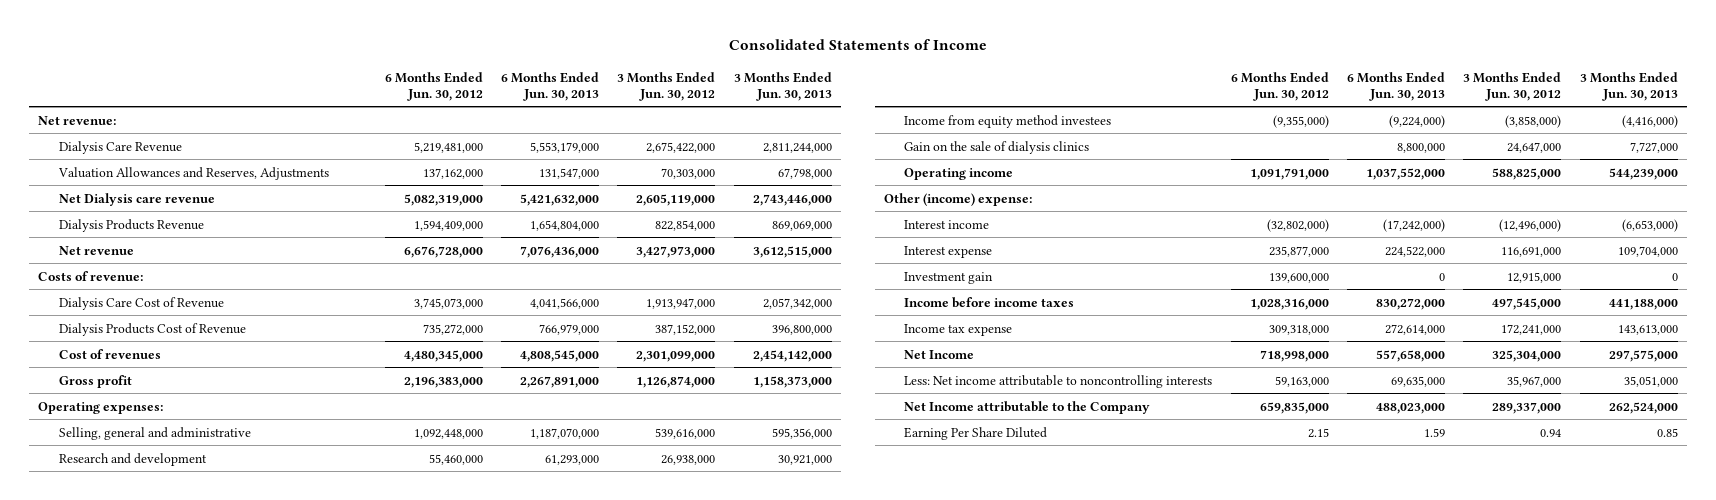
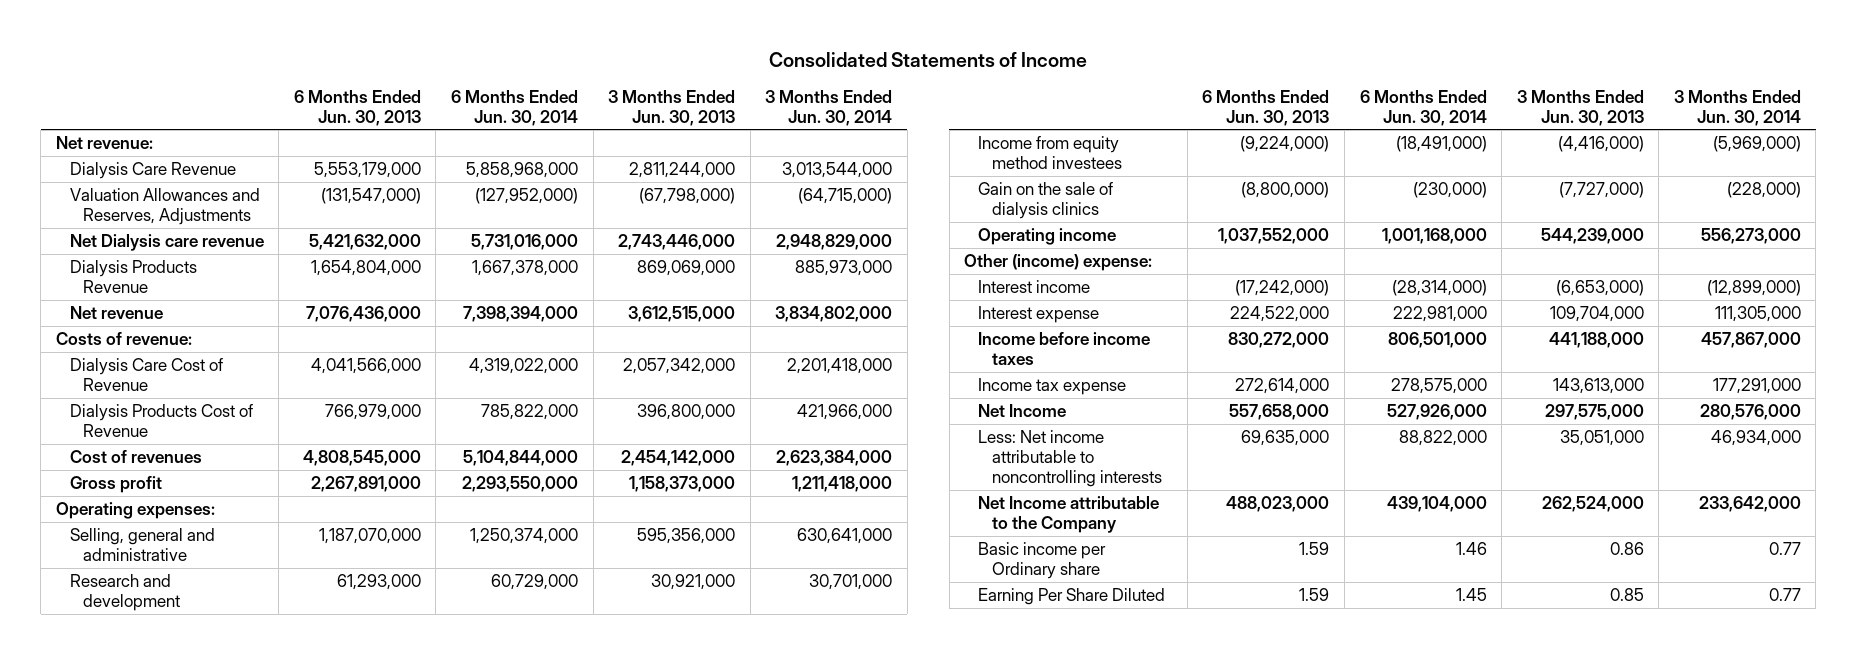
[384,71,483,101] 6 Months Ended Jun. 30, 2012 -> none
[617,71,716,101] 3 Months Ended Jun. 30, 2012 -> none
none -> [450,89,578,126] 6 Months Ended Jun. 30, 2014
none -> [765,89,893,126] 3 Months Ended Jun. 30, 2014
[539,167,600,179] 131,547,000 -> [320,187,421,204] (131,547,000)
[777,167,832,179] 67,798,000 -> [639,187,736,204] (67,798,000)
[1396,142,1445,153] 8,800,000 -> [1241,181,1330,198] (8,800,000)
[1629,141,1678,153] 7,727,000 -> [1558,181,1644,198] (7,727,000)
[904,271,994,284] Investment gain -> none
none -> [978,541,1107,580] Basic income per Ordinary share

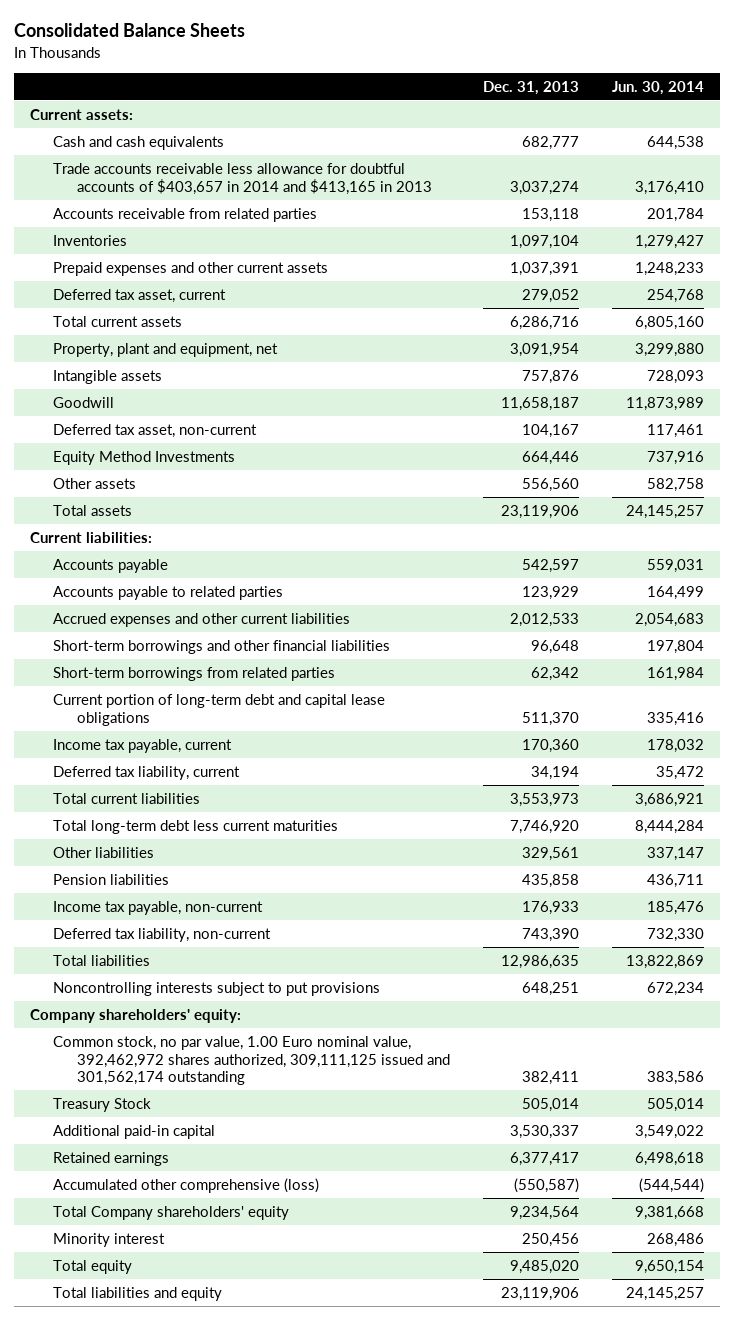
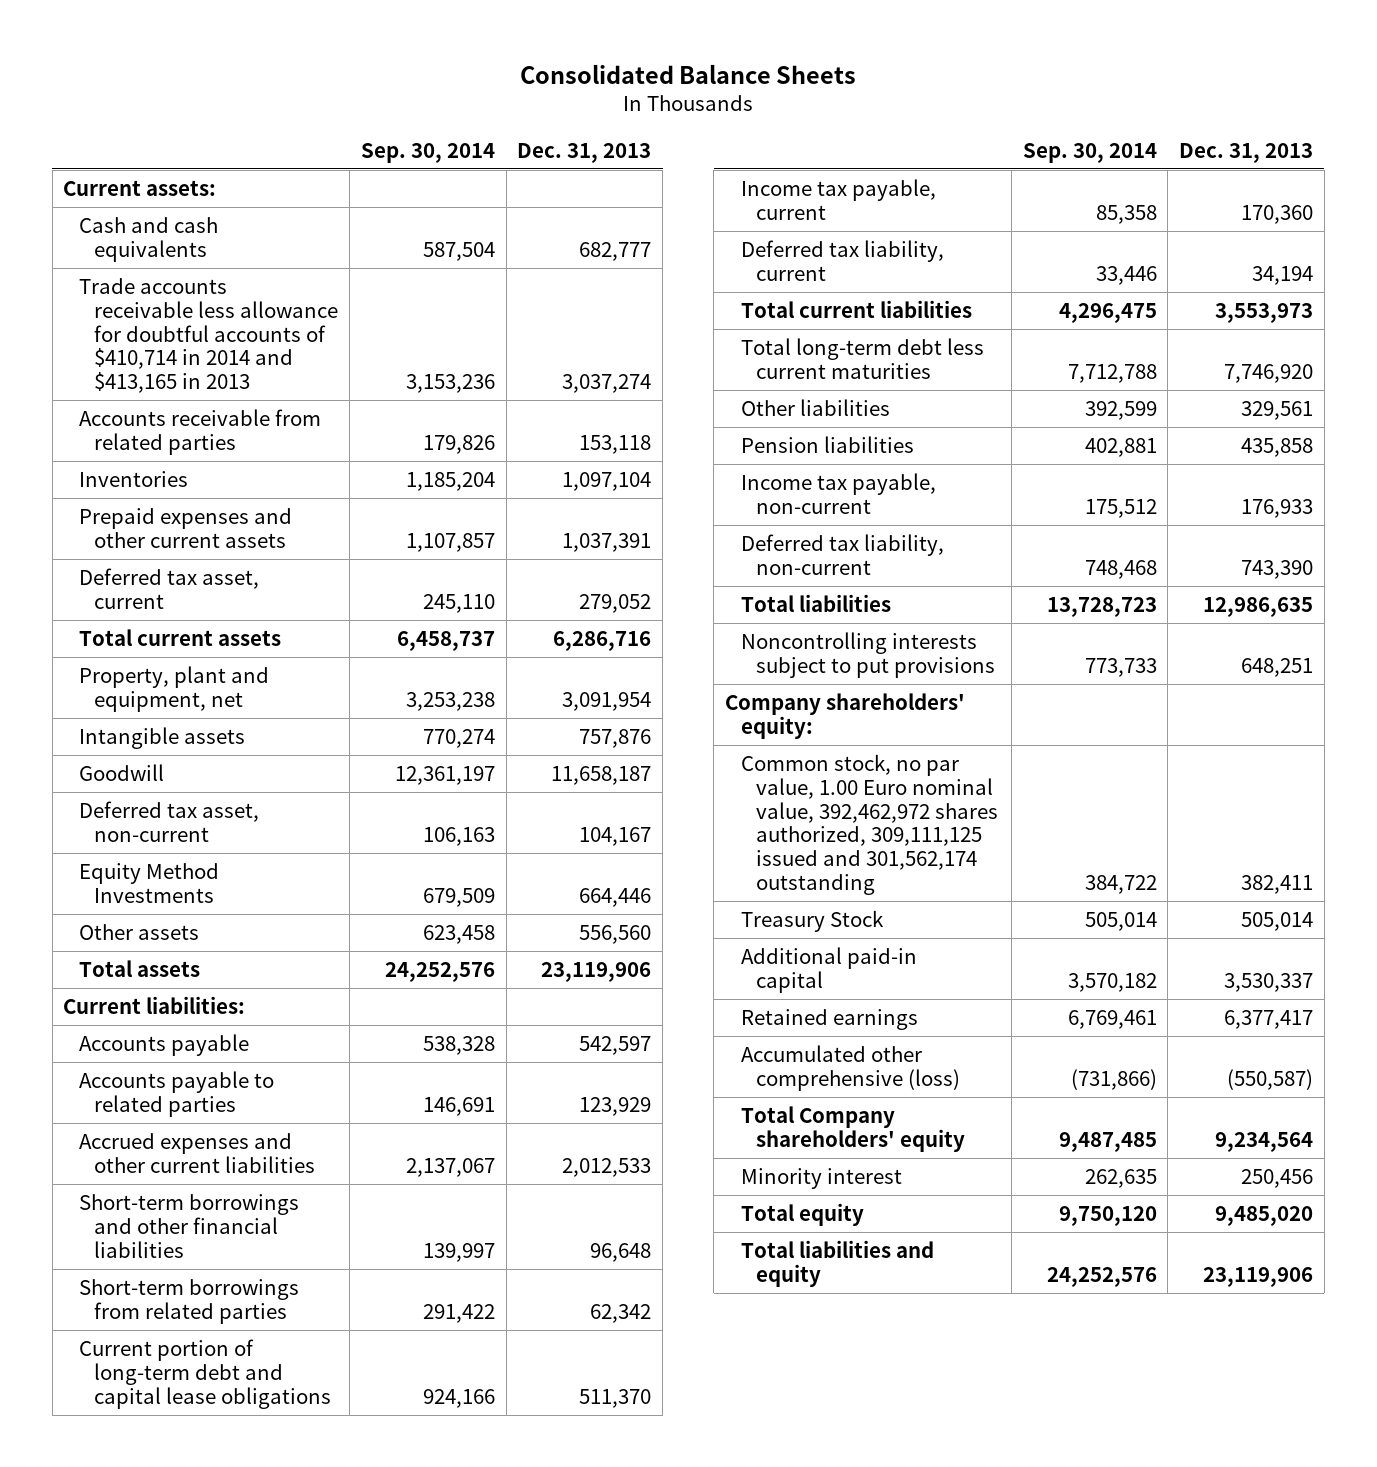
[611,80,704,95] Jun. 30, 2014 -> none
none -> [360,142,495,163] Sep. 30, 2014
[53,162,432,195] Trade accounts receivable less allowance for doubtful accounts of $403,657 in 2014 and $413,165 in 2013 -> [78,278,339,394] Trade accounts receivable less allowance for doubtful accounts of $410,714 in 2014 and $413,165 in 2013

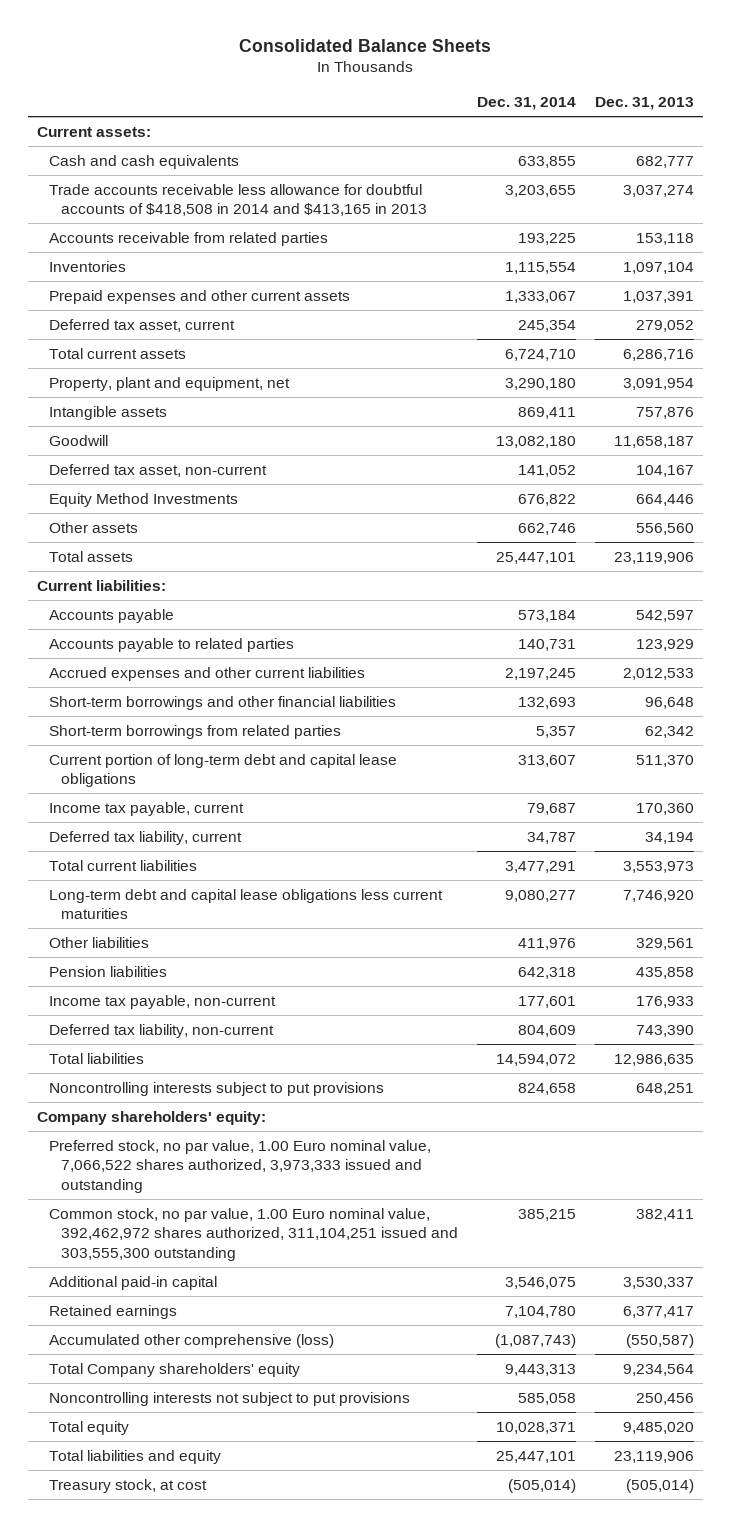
[360,142,495,163] Sep. 30, 2014 -> none
none -> [476,97,576,111] Dec. 31, 2014
[78,278,339,394] Trade accounts receivable less allowance for doubtful accounts of $410,714 in 2014 and $413,165 in 2013 -> [48,183,427,217] Trade accounts receivable less allowance for doubtful accounts of $418,508 in 2014 and $413,165 in 2013
[740,338,984,379] Total long-term debt less current maturities -> [48,888,443,920] Long-term debt and capital lease obligations less current maturities
[740,910,884,933] Treasury Stock -> none
none -> [48,1139,431,1194] Preferred stock, no par value, 1.00 Euro nominal value, 7,066,522 shares authorized, 3,973,333 issued and outstanding
[740,754,999,895] Common stock, no par value, 1.00 Euro nominal value, 392,462,972 shares authorized, 309,111,125 issued and 301,562,174 outstanding -> [48,1207,458,1262] Common stock, no par value, 1.00 Euro nominal value, 392,462,972 shares authorized, 311,104,251 issued and 303,555,300 outstanding
[740,1168,902,1190] Minority interest -> [48,1391,410,1406] Noncontrolling interests not subject to put provisions
none -> [48,1478,207,1493] Treasury stock, at cost

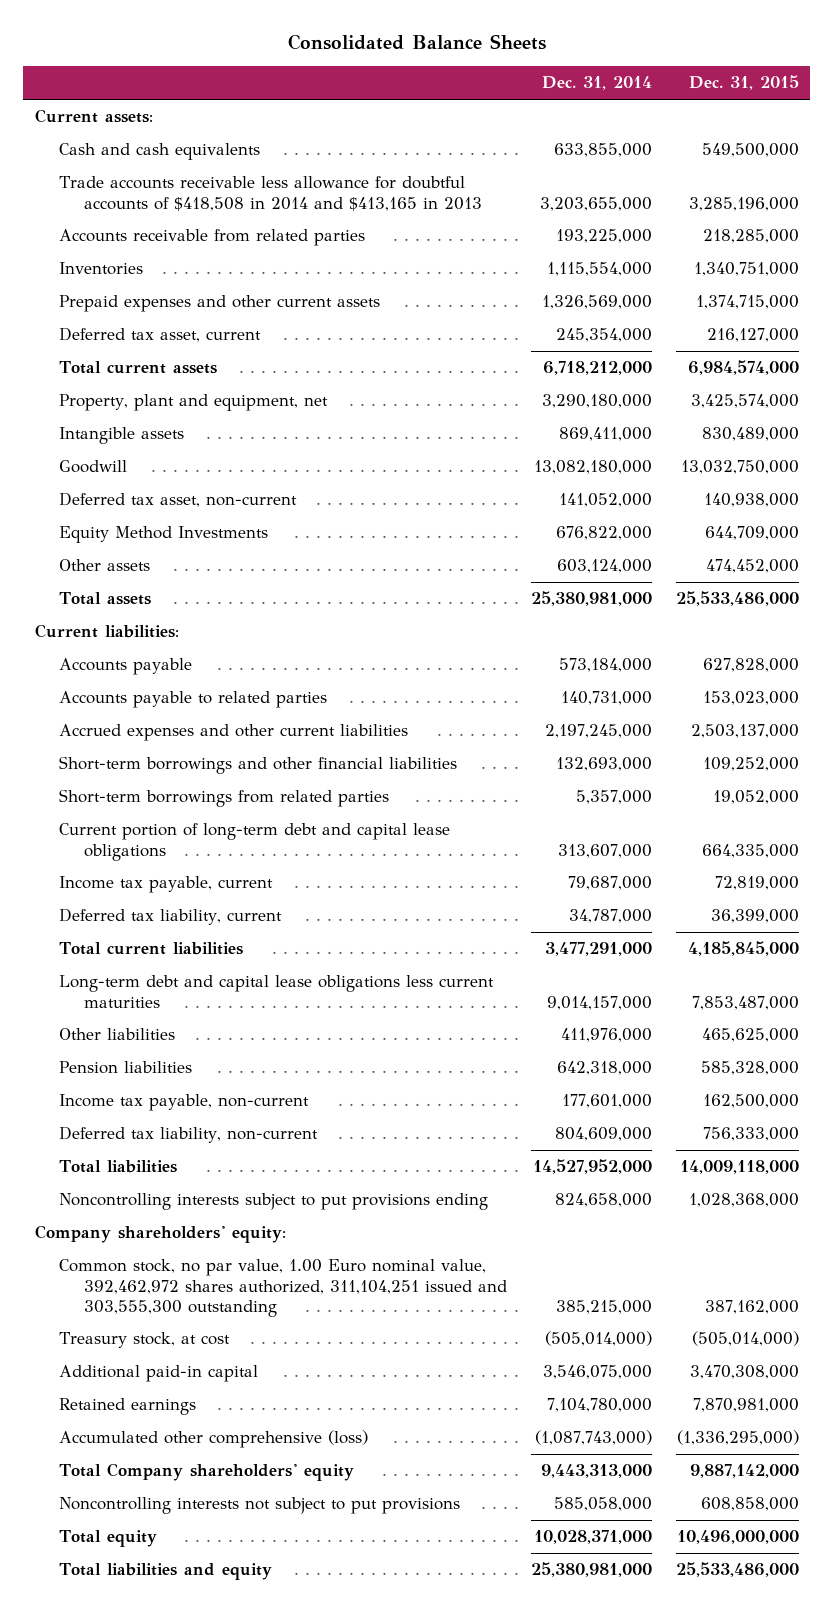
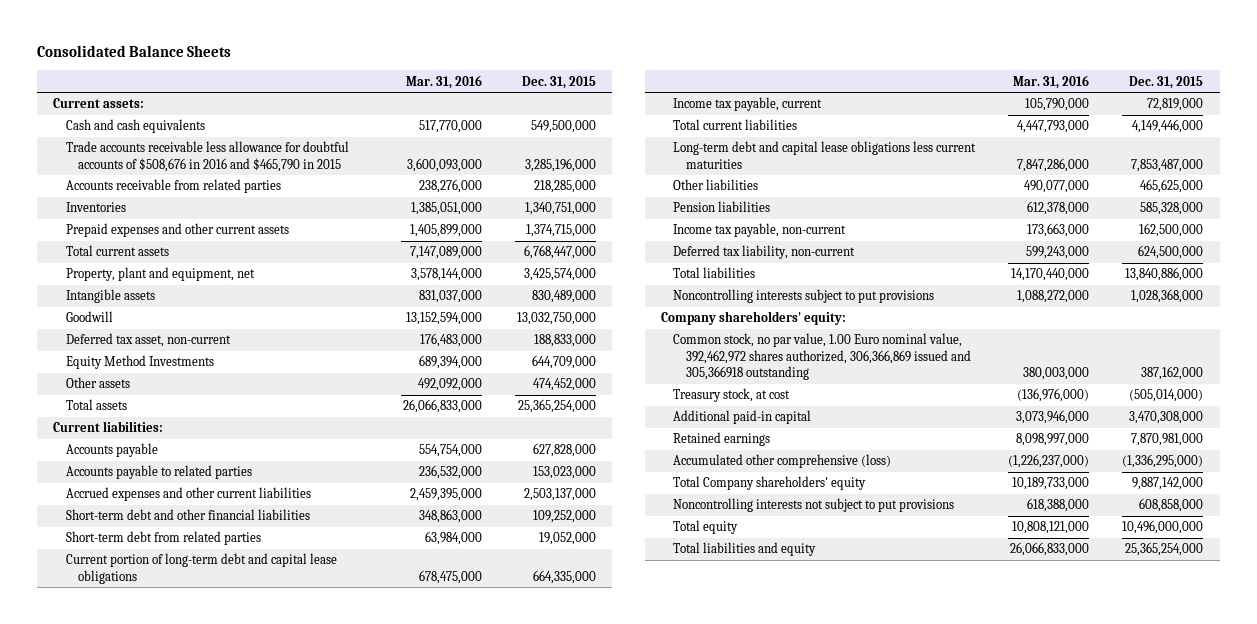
[541,76,652,91] Dec. 31, 2014 -> none
none -> [405,74,482,89] Mar. 31, 2016
[59,176,483,211] Trade accounts receivable less allowance for doubtful accounts of $418,508 in 2014 and $413,165 in 2013 -> [65,141,349,172] Trade accounts receivable less allowance for doubtful accounts of $508,676 in 2016 and $465,790 in 2015
[59,327,262,343] Deferred tax asset, current -> none
[687,360,799,376] 6,984,574,000 -> [523,245,596,260] 6,768,447,000
[703,493,799,508] 140,938,000 -> [533,334,596,348] 188,833,000
[675,591,799,607] 25,533,486,000 -> [517,399,596,414] 25,365,254,000
[59,756,458,775] Short-term borrowings and other financial liabilities -> [65,509,310,521] Short-term debt and other financial liabilities
[59,789,390,808] Short-term borrowings from related parties -> [65,531,261,546] Short-term debt from related parties
[59,908,283,926] Deferred tax liability, current -> none
[687,941,799,957] 4,185,845,000 -> [1132,119,1204,134] 4,149,446,000
[702,1127,799,1142] 756,333,000 -> [1138,245,1204,260] 624,500,000
[679,1160,799,1175] 14,009,118,000 -> [1125,267,1204,282] 13,840,886,000
[59,1193,489,1211] Noncontrolling interests subject to put provisions ending -> [673,289,935,304] Noncontrolling interests subject to put provisions
[59,1259,508,1317] Common stock, no par value, 1.00 Euro nominal value, 392,462,972 shares authorized, 311,104,251 issued and 303,555,300 outstanding -> [673,333,971,381] Common stock, no par value, 1.00 Euro nominal value, 392,462,972 shares authorized, 306,366,869 issued and 305,366918 outstanding
[675,1562,799,1578] 25,533,486,000 -> [1125,542,1204,557] 25,365,254,000

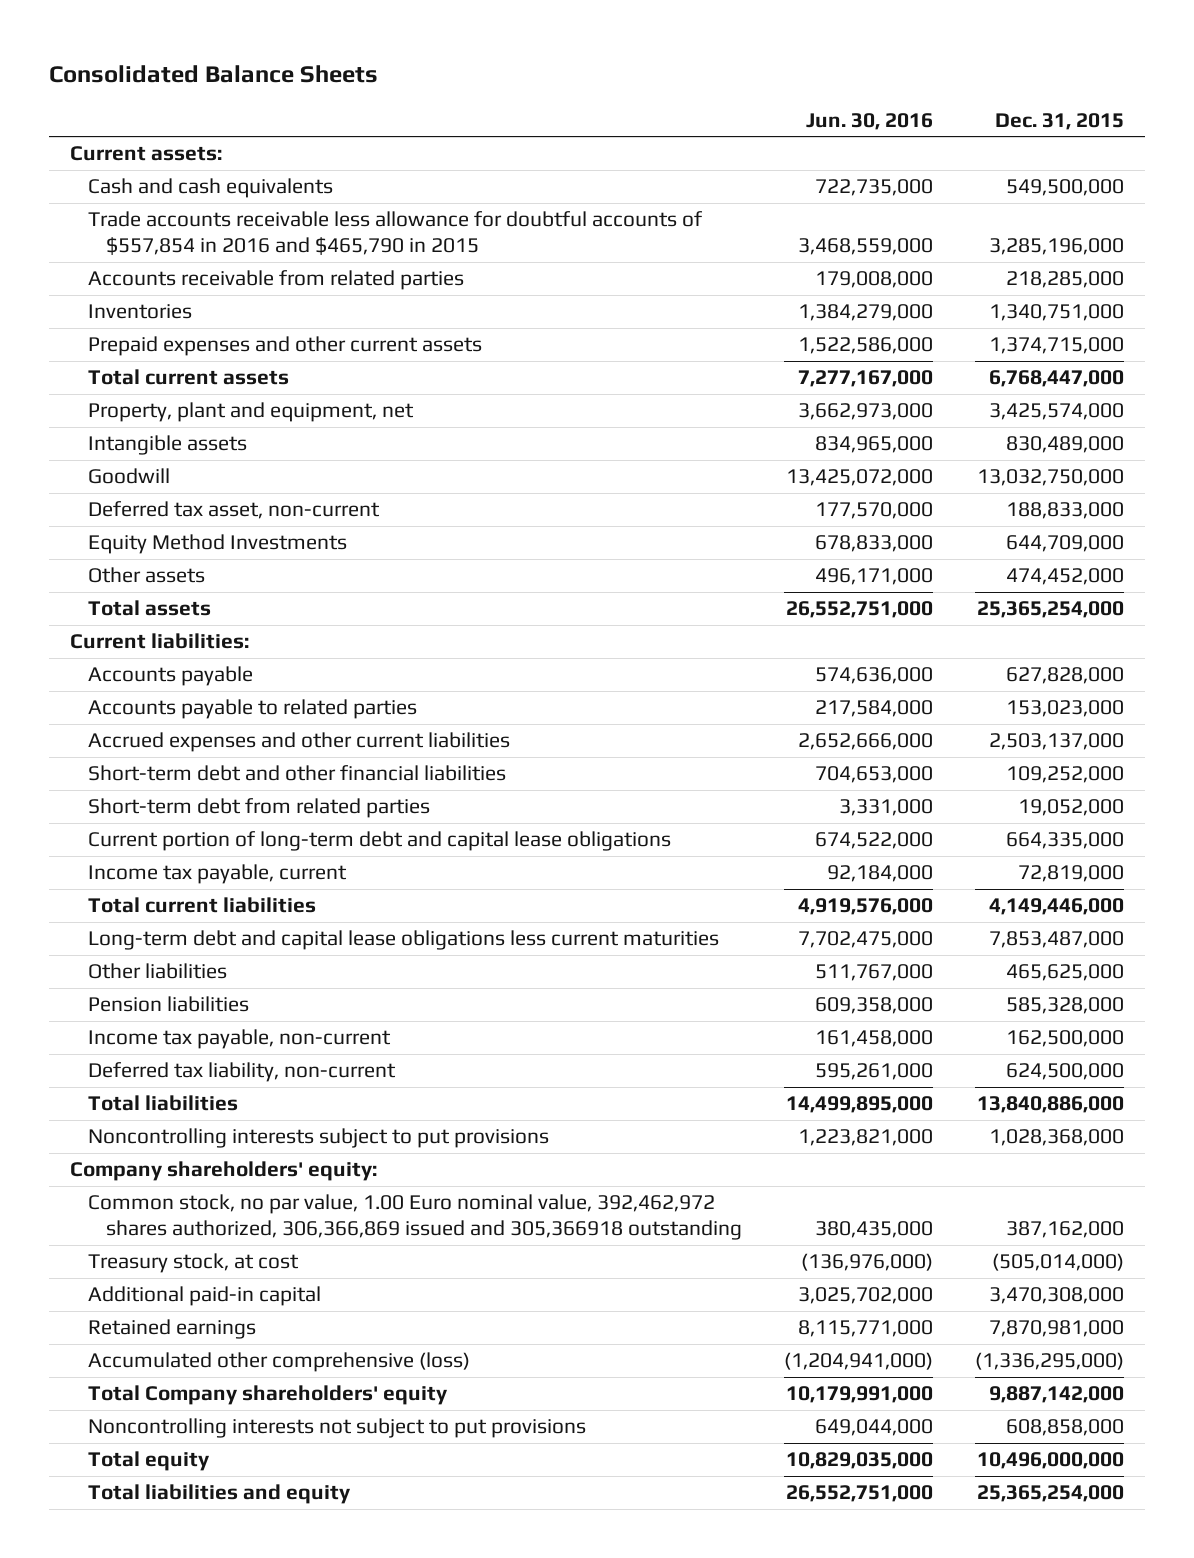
[405,74,482,89] Mar. 31, 2016 -> none
none -> [806,112,934,130] Jun. 30, 2016
[65,141,349,172] Trade accounts receivable less allowance for doubtful accounts of $508,676 in 2016 and $465,790 in 2015 -> [88,211,704,256] Trade accounts receivable less allowance for doubtful accounts of $557,854 in 2016 and $465,790 in 2015

